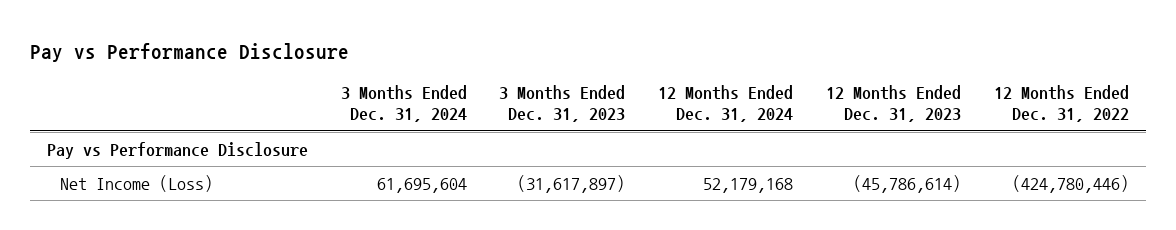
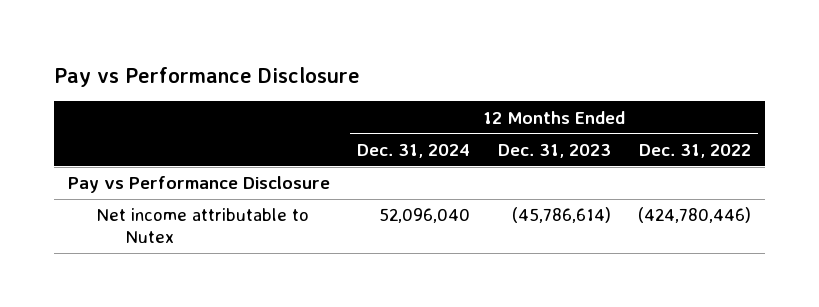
[340,85,467,123] 3 Months Ended Dec. 31, 2024 -> none
[499,85,626,123] 3 Months Ended Dec. 31, 2023 -> none
[59,174,213,192] Net Income (Loss) -> [96,208,310,243] Net income attributable to Nutex
[703,177,794,193] 52,179,168 -> [379,208,471,224] 52,096,040

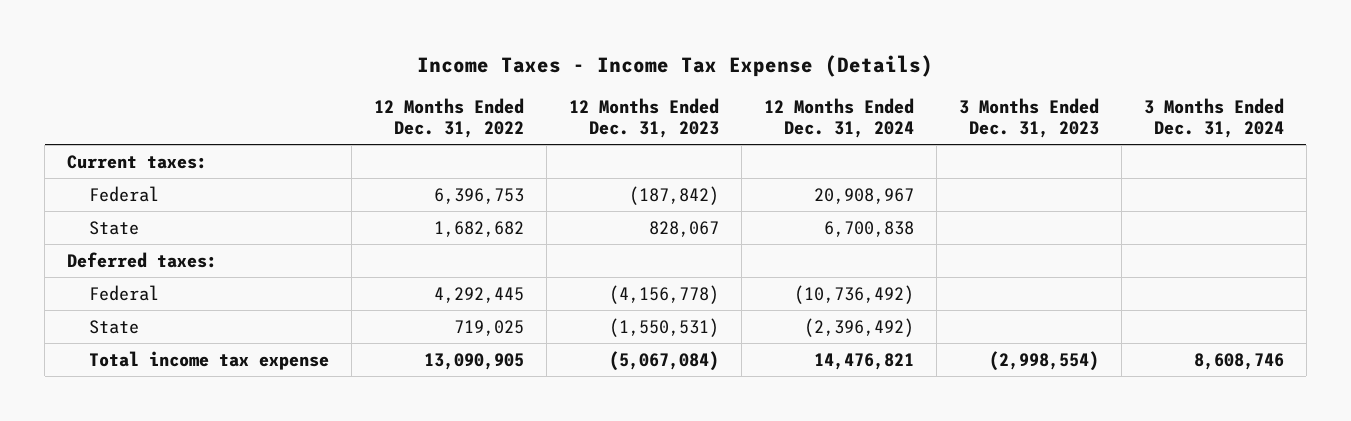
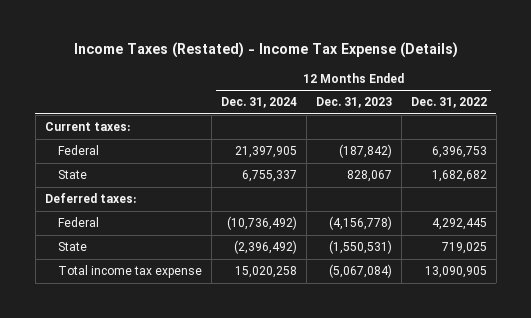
[417,55,934,78] Income Taxes - Income Tax Expense (Details) -> [73,42,458,59] Income Taxes (Restated) - Income Tax Expense (Details)
[958,98,1099,138] 3 Months Ended Dec. 31, 2023 -> none
[1143,98,1284,138] 3 Months Ended Dec. 31, 2024 -> none
[813,187,914,204] 20,908,967 -> [234,146,297,159] 21,397,905
[823,220,914,237] 6,700,838 -> [241,170,297,183] 6,755,337
[813,352,914,370] 14,476,821 -> [234,266,297,279] 15,020,258

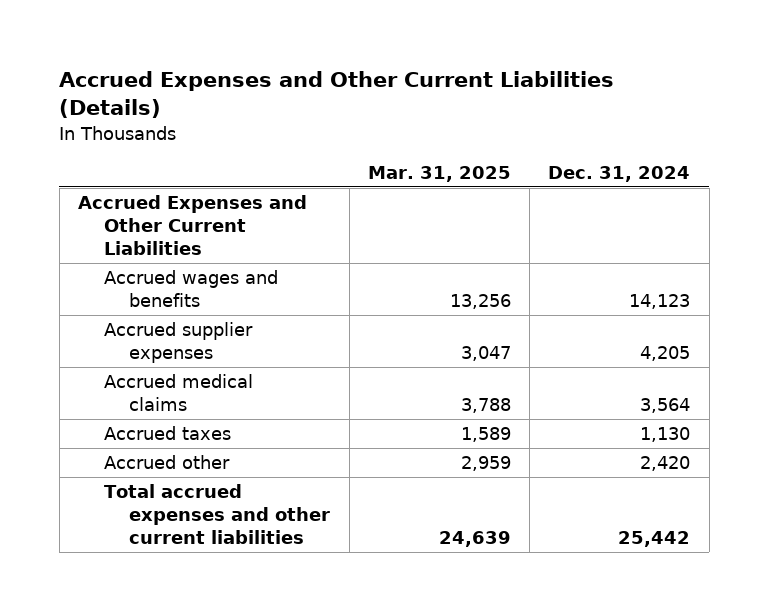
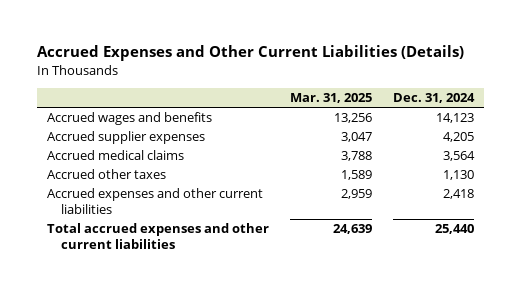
[77,194,307,255] Accrued Expenses and Other Current Liabilities -> none
[103,454,230,469] Accrued other -> none
[103,425,231,440] Accrued taxes -> [47,169,167,180] Accrued other taxes
none -> [47,188,264,214] Accrued expenses and other current liabilities
[618,530,691,547] 25,442 -> [434,224,474,235] 25,440

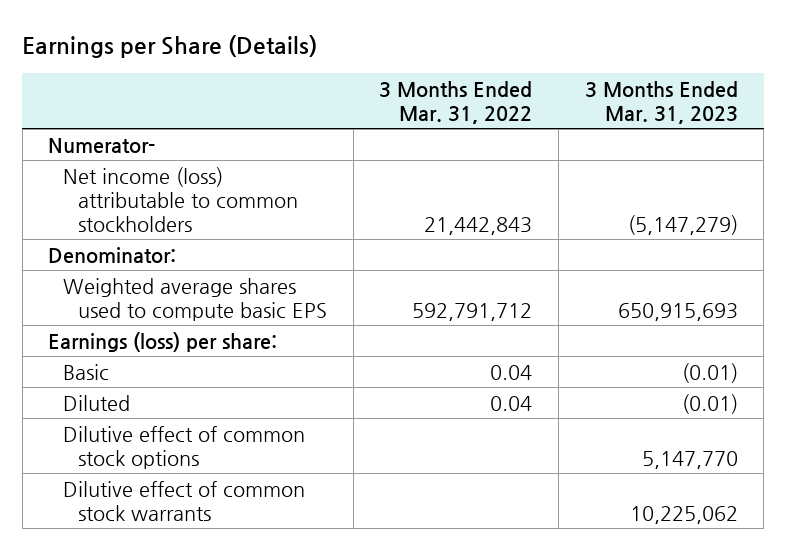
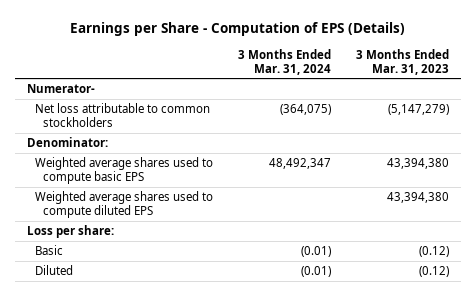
[22,35,318,59] Earnings per Share (Details) -> [69,21,405,36] Earnings per Share - Computation of EPS (Details)
[379,80,533,124] 3 Months Ended Mar. 31, 2022 -> none
none -> [237,48,331,75] 3 Months Ended Mar. 31, 2024
[63,166,299,232] Net income (loss) attributable to common stockholders -> [35,103,211,128] Net loss attributable to common stockholders
[63,425,306,469] Dilutive effect of common stock options -> none
[63,480,306,521] Dilutive effect of common stock warrants -> none
[617,302,738,321] 650,915,693 -> [386,158,449,170] 43,394,380
none -> [35,191,214,219] Weighted average shares used to compute diluted EPS
[48,331,278,352] Earnings (loss) per share: -> [27,225,115,239] Loss per share:
[681,362,738,383] (0.01) -> [418,246,449,258] (0.12)
[681,393,738,414] (0.01) -> [418,266,449,278] (0.12)

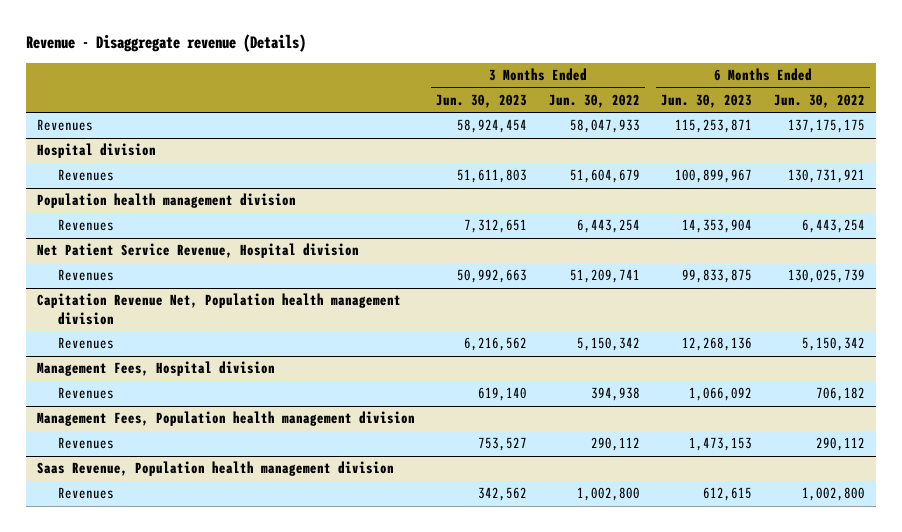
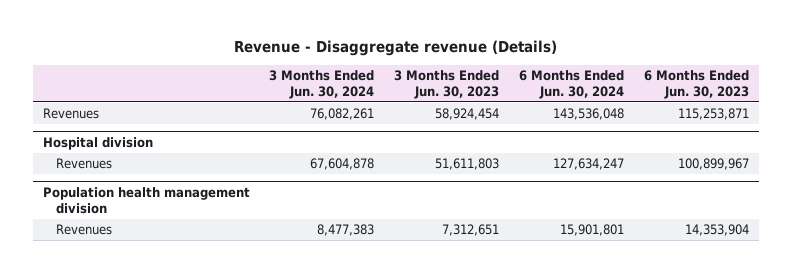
[548,94,640,109] Jun. 30, 2022 -> none
[773,94,865,109] Jun. 30, 2022 -> none
none -> [269,70,375,99] 3 Months Ended Jun. 30, 2024
none -> [519,70,625,99] 6 Months Ended Jun. 30, 2024
[36,243,359,259] Net Patient Service Revenue, Hospital division -> none
[58,269,115,282] Revenues -> none
[36,293,401,326] Capitation Revenue Net, Population health management division -> none
[58,337,115,350] Revenues -> none
[36,361,275,377] Management Fees, Hospital division -> none
[58,387,115,400] Revenues -> none
[36,411,415,427] Management Fees, Population health management division -> none
[58,437,115,450] Revenues -> none
[36,461,394,477] Saas Revenue, Population health management division -> none
[58,487,115,500] Revenues -> none

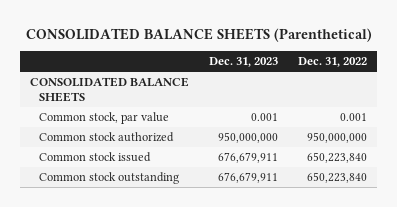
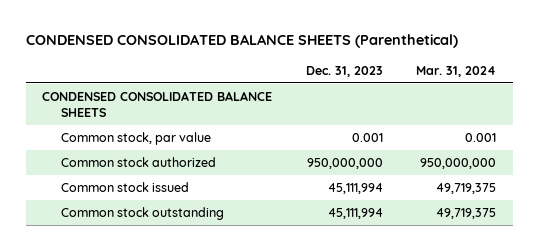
[25,27,372,42] CONSOLIDATED BALANCE SHEETS (Parenthetical) -> [25,34,458,49] CONDENSED CONSOLIDATED BALANCE SHEETS (Parenthetical)
[298,57,368,68] Dec. 31, 2022 -> none
none -> [416,65,497,77] Mar. 31, 2024
[29,77,189,102] CONSOLIDATED BALANCE SHEETS -> [42,90,273,117] CONDENSED CONSOLIDATED BALANCE SHEETS
[218,152,279,164] 676,679,911 -> [327,182,383,194] 45,111,994
[218,172,279,184] 676,679,911 -> [327,207,383,219] 45,111,994

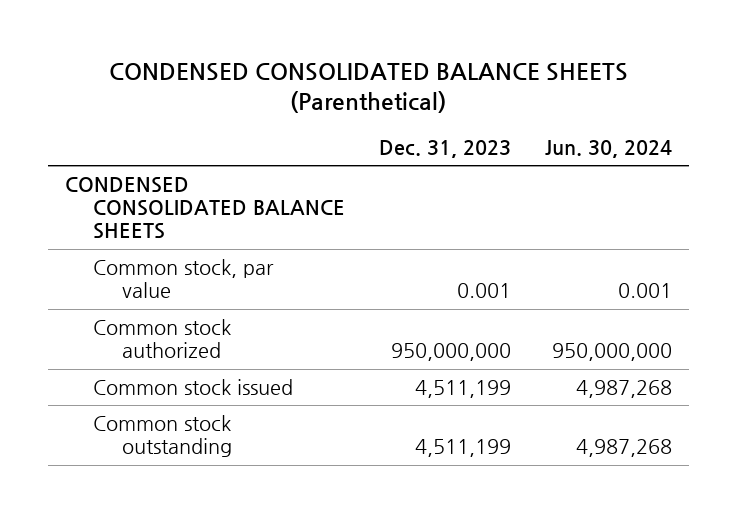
[416,65,497,77] Mar. 31, 2024 -> none
none -> [544,140,672,159] Jun. 30, 2024
[327,182,383,194] 45,111,994 -> [415,380,512,399] 4,511,199
[327,207,383,219] 45,111,994 -> [415,439,512,458] 4,511,199

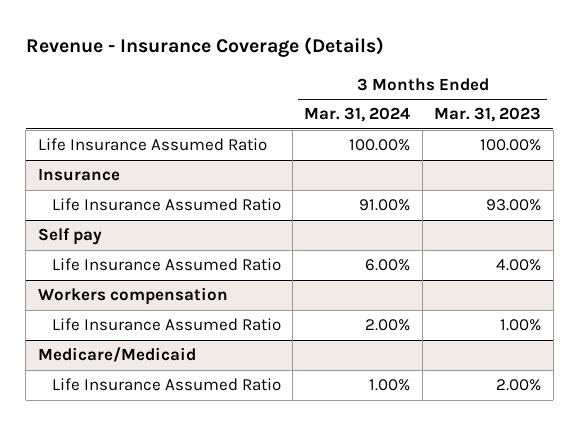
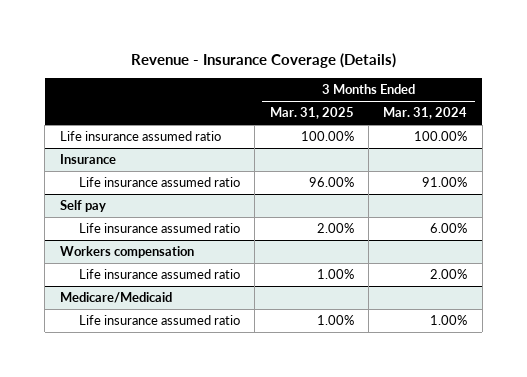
[434,107,542,123] Mar. 31, 2023 -> none
none -> [269,107,354,120] Mar. 31, 2025
[37,138,267,152] Life Insurance Assumed Ratio -> [59,131,221,142] Life insurance assumed ratio
[51,198,281,212] Life Insurance Assumed Ratio -> [79,177,241,188] Life insurance assumed ratio
[51,258,281,272] Life Insurance Assumed Ratio -> [79,223,241,234] Life insurance assumed ratio
[51,318,281,332] Life Insurance Assumed Ratio -> [79,269,241,280] Life insurance assumed ratio
[51,378,281,392] Life Insurance Assumed Ratio -> [79,315,241,326] Life insurance assumed ratio

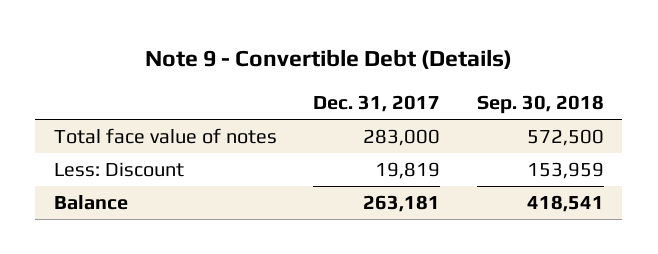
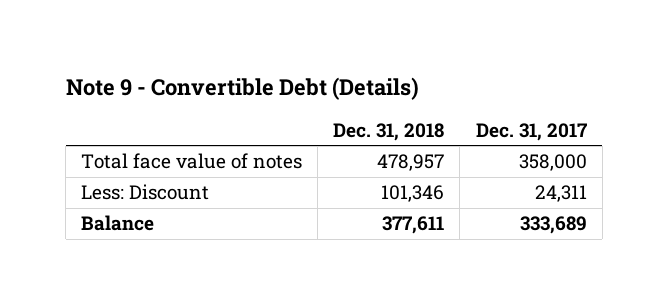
[477,95,605,115] Sep. 30, 2018 -> none
none -> [333,122,445,141] Dec. 31, 2018
[363,129,441,147] 283,000 -> [518,154,587,172] 358,000
[375,162,441,180] 19,819 -> [534,185,587,203] 24,311
[363,195,441,213] 263,181 -> [519,216,587,235] 333,689

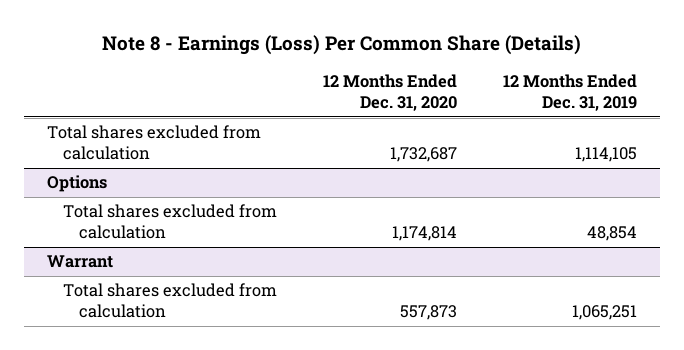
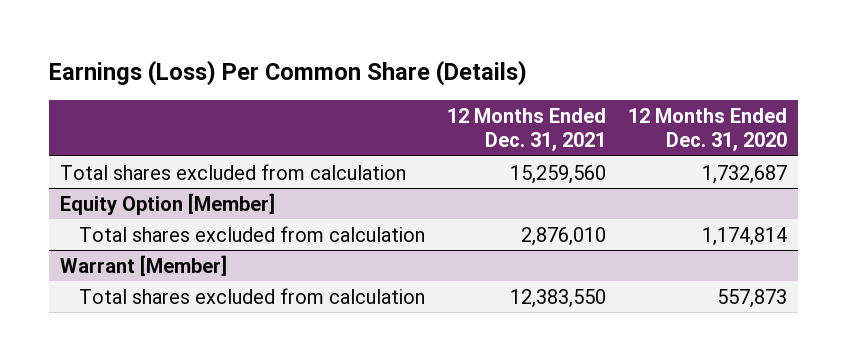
[102,35,582,56] Note 8 - Earnings (Loss) Per Common Share (Details) -> [48,60,527,87] Earnings (Loss) Per Common Share (Details)
[502,74,637,112] 12 Months Ended Dec. 31, 2019 -> none
none -> [447,108,607,152] 12 Months Ended Dec. 31, 2021
[47,175,108,193] Options -> [59,192,275,215] Equity Option [Member]
[47,255,114,269] Warrant -> [59,254,227,276] Warrant [Member]

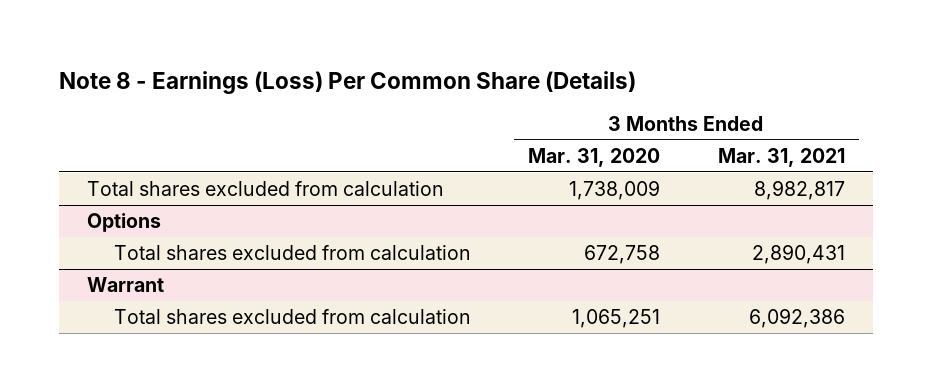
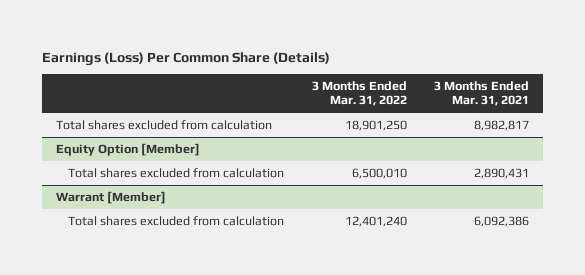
[58,70,636,94] Note 8 - Earnings (Loss) Per Common Share (Details) -> [42,51,331,66] Earnings (Loss) Per Common Share (Details)
[528,147,661,167] Mar. 31, 2020 -> none
none -> [311,80,407,107] 3 Months Ended Mar. 31, 2022
[87,212,162,232] Options -> [56,142,201,156] Equity Option [Member]
[87,276,165,292] Warrant -> [56,190,167,204] Warrant [Member]

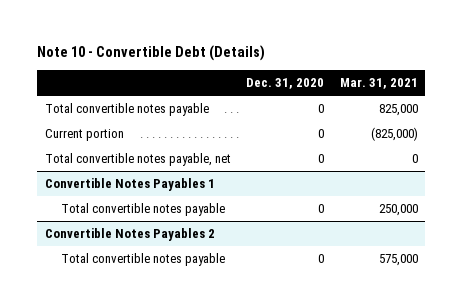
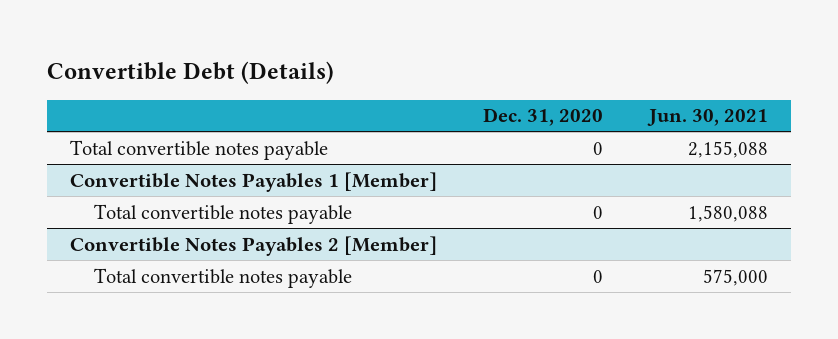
[37,45,266,62] Note 10 - Convertible Debt (Details) -> [47,61,335,85] Convertible Debt (Details)
[339,77,418,89] Mar. 31, 2021 -> none
none -> [647,109,769,127] Jun. 30, 2021
[44,129,124,142] Current portion -> none
[44,153,231,167] Total convertible notes payable, net -> none
[44,178,215,192] Convertible Notes Payables 1 -> [70,171,438,192] Convertible Notes Payables 1 [Member]
[44,228,215,242] Convertible Notes Payables 2 -> [70,235,438,256] Convertible Notes Payables 2 [Member]

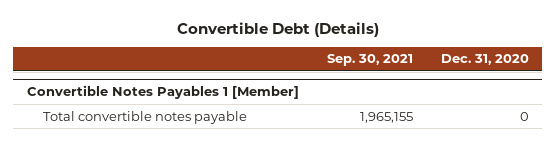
[647,109,769,127] Jun. 30, 2021 -> none
none -> [326,54,413,67] Sep. 30, 2021
[70,139,329,160] Total convertible notes payable -> none
[70,235,438,256] Convertible Notes Payables 2 [Member] -> none
[93,267,352,288] Total convertible notes payable -> none

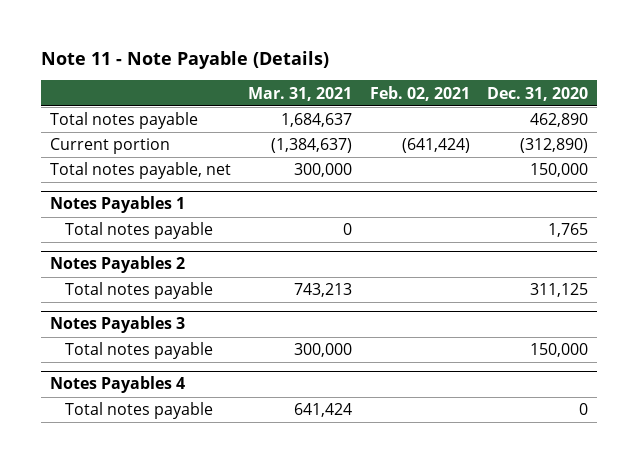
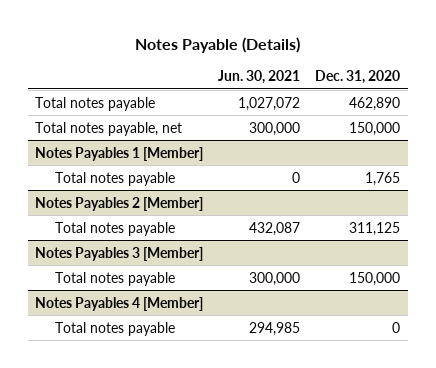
[41,50,330,69] Note 11 - Note Payable (Details) -> [134,36,300,53] Notes Payable (Details)
[248,86,353,101] Mar. 31, 2021 -> none
[369,85,470,101] Feb. 02, 2021 -> none
none -> [218,70,301,85] Jun. 30, 2021
[49,138,170,155] Current portion -> none
[49,196,185,214] Notes Payables 1 -> [35,146,204,161] Notes Payables 1 [Member]
[49,256,185,274] Notes Payables 2 -> [35,196,204,211] Notes Payables 2 [Member]
[49,316,185,334] Notes Payables 3 -> [35,246,204,261] Notes Payables 3 [Member]
[49,376,185,394] Notes Payables 4 -> [35,296,204,311] Notes Payables 4 [Member]

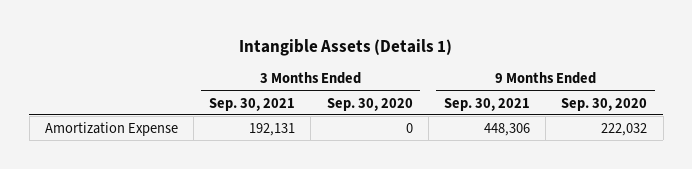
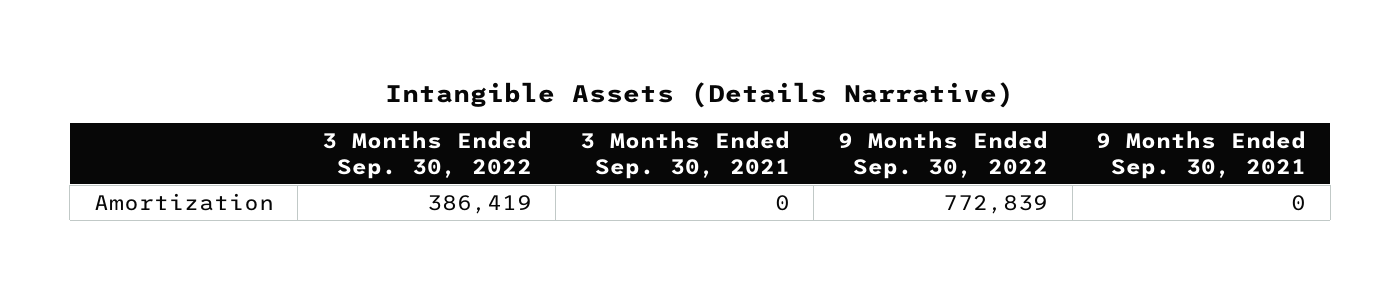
[239,38,453,56] Intangible Assets (Details 1) -> [384,82,1014,109] Intangible Assets (Details Narrative)
[326,97,413,111] Sep. 30, 2020 -> none
[561,97,648,111] Sep. 30, 2020 -> none
none -> [321,130,532,179] 3 Months Ended Sep. 30, 2022
none -> [837,130,1048,179] 9 Months Ended Sep. 30, 2022
[44,121,178,136] Amortization Expense -> [93,192,274,211] Amortization
[249,122,296,136] 192,131 -> [774,194,790,211] 0
[483,122,530,136] 448,306 -> [1291,194,1307,211] 0

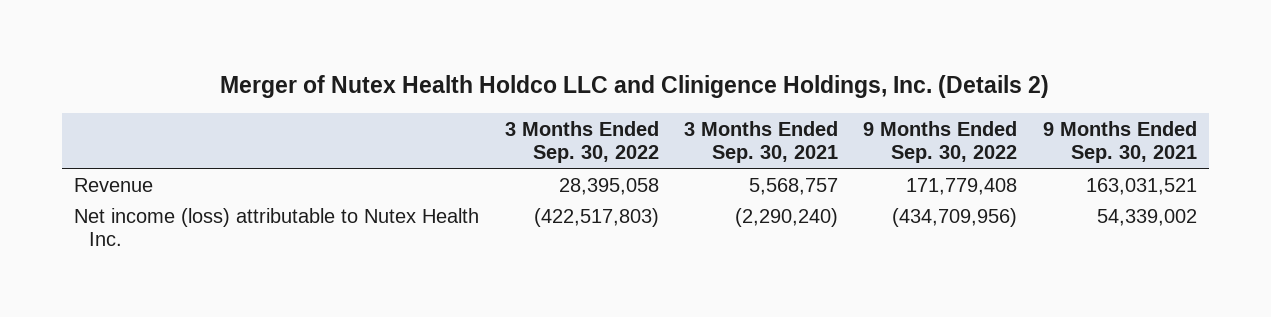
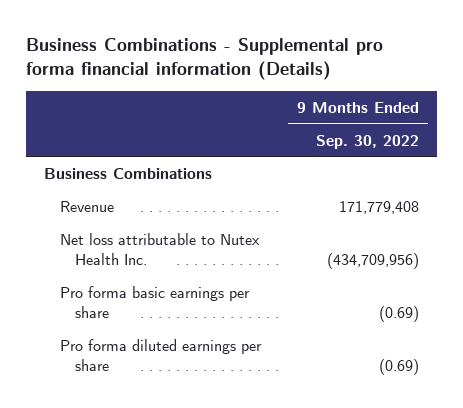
[220,74,1050,98] Merger of Nutex Health Holdco LLC and Clinigence Holdings, Inc. (Details 2) -> [25,37,383,81] Business Combinations - Supplemental pro forma financial information (Details)
[504,120,659,164] 3 Months Ended Sep. 30, 2022 -> none
[683,120,838,164] 3 Months Ended Sep. 30, 2021 -> none
[1042,120,1197,164] 9 Months Ended Sep. 30, 2021 -> none
none -> [44,167,213,179] Business Combinations
[74,207,480,247] Net income (loss) attributable to Nutex Health Inc. -> [59,232,260,266] Net loss attributable to Nutex Health Inc.
none -> [59,285,250,319] Pro forma basic earnings per share
none -> [59,338,262,372] Pro forma diluted earnings per share

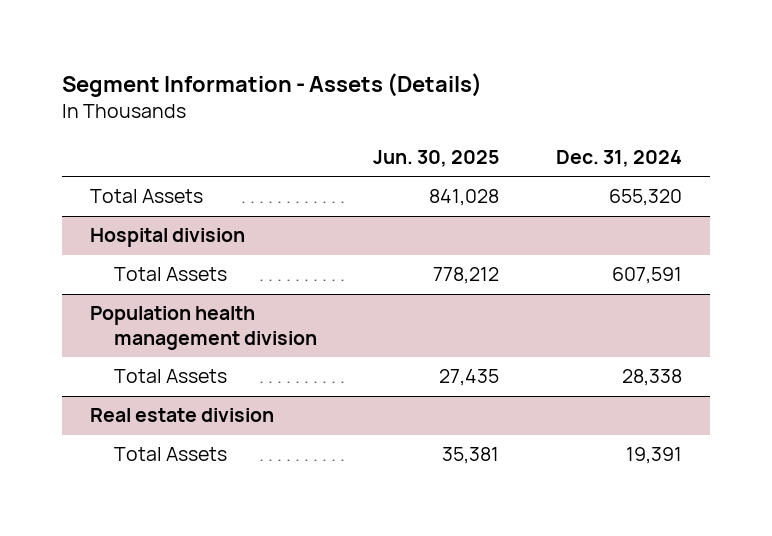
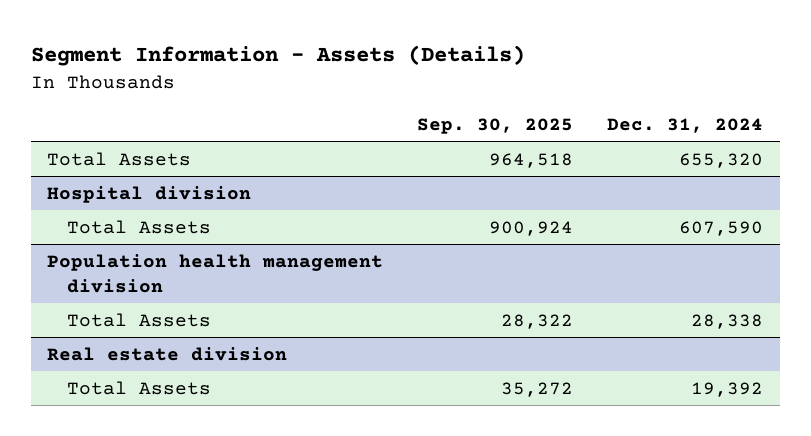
[373,150,500,168] Jun. 30, 2025 -> none
none -> [417,118,574,135] Sep. 30, 2025
[611,267,682,285] 607,591 -> [679,220,764,236] 607,590
[625,447,682,465] 19,391 -> [691,381,764,397] 19,392

